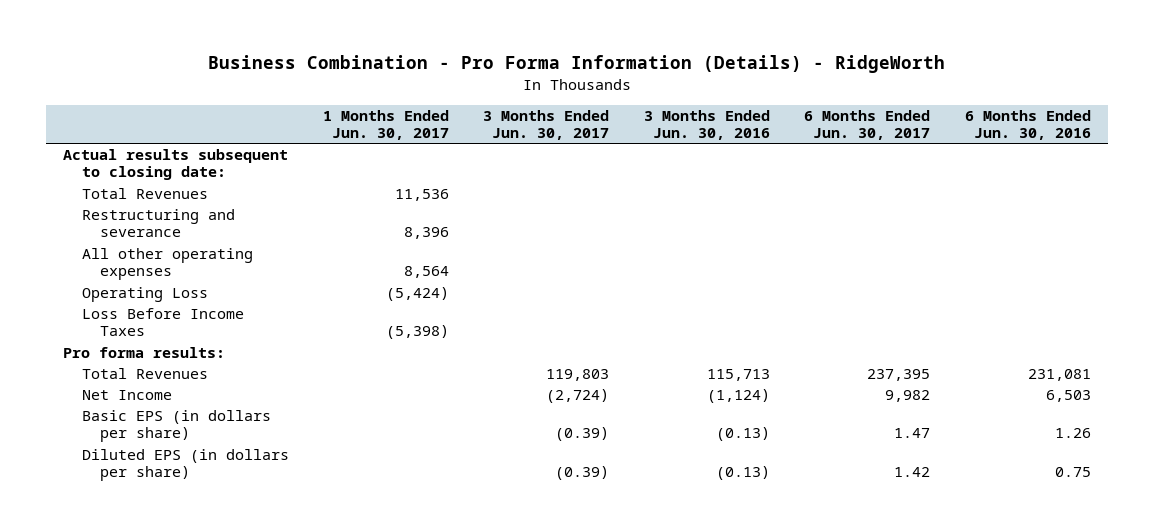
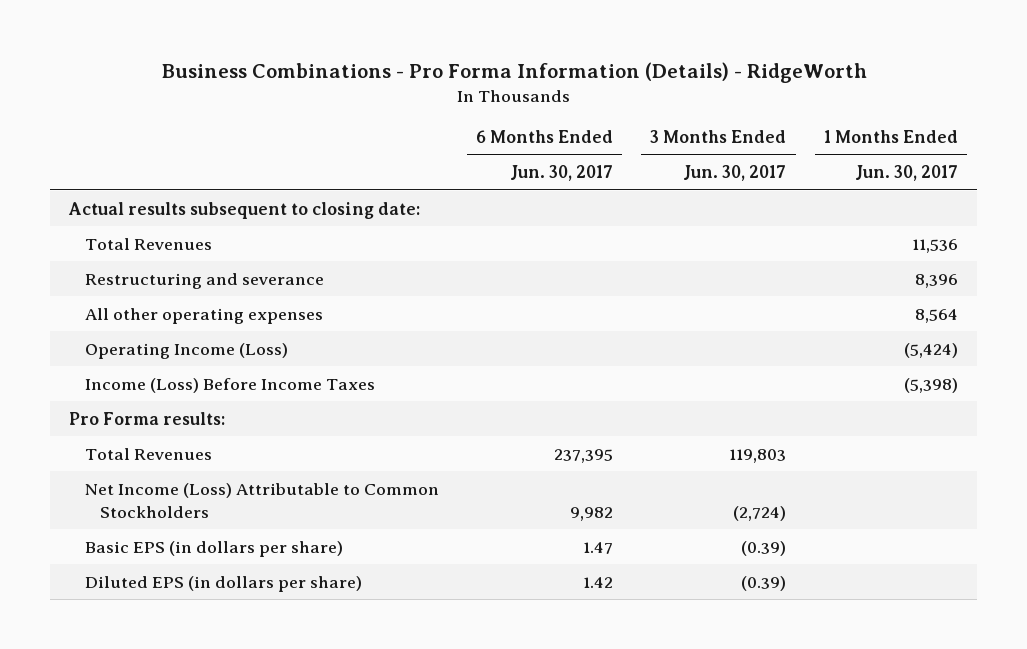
[207,55,945,74] Business Combination - Pro Forma Information (Details) - RidgeWorth -> [161,61,867,83] Business Combinations - Pro Forma Information (Details) - RidgeWorth
[643,109,770,141] 3 Months Ended Jun. 30, 2016 -> none
[964,109,1091,141] 6 Months Ended Jun. 30, 2016 -> none
[81,286,208,302] Operating Loss -> [84,342,288,359] Operating Income (Loss)
[81,307,244,337] Loss Before Income Taxes -> [84,377,375,393] Income (Loss) Before Income Taxes
[63,346,226,358] Pro forma results: -> [69,411,226,425] Pro Forma results:
[81,389,172,400] Net Income -> [84,482,439,518] Net Income (Loss) Attributable to Common Stockholders

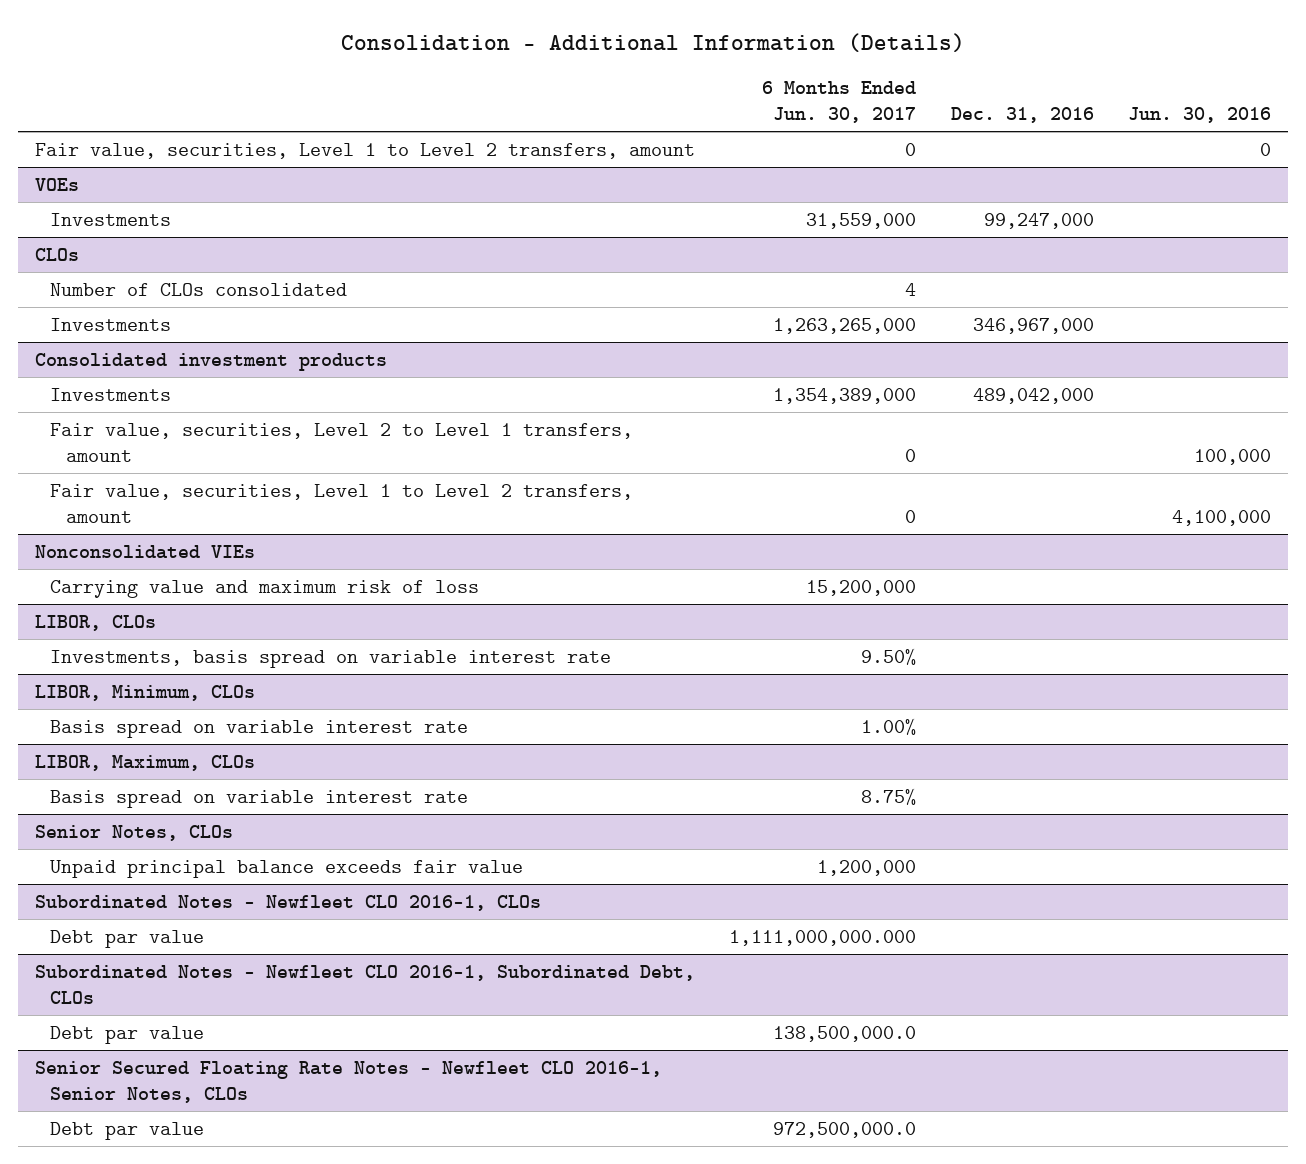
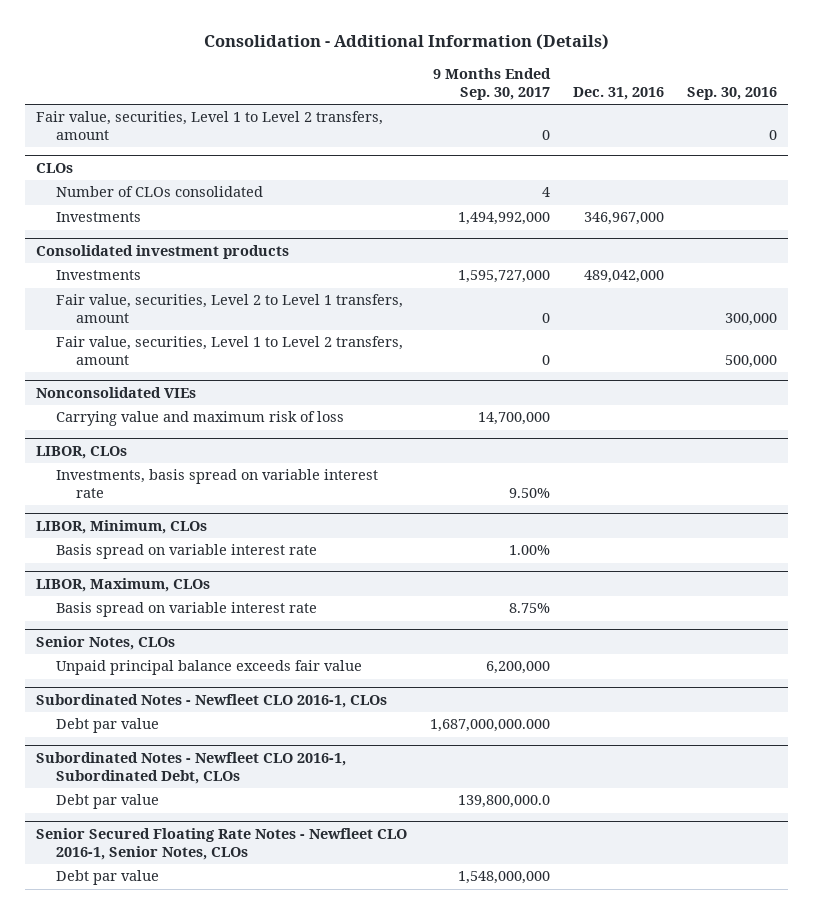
[762,80,917,123] 6 Months Ended Jun. 30, 2017 -> none
[1127,106,1271,123] Jun. 30, 2016 -> none
none -> [433,68,552,100] 9 Months Ended Sep. 30, 2017
none -> [686,86,777,100] Sep. 30, 2016
[34,177,79,191] VOEs -> none
[50,212,172,226] Investments -> none

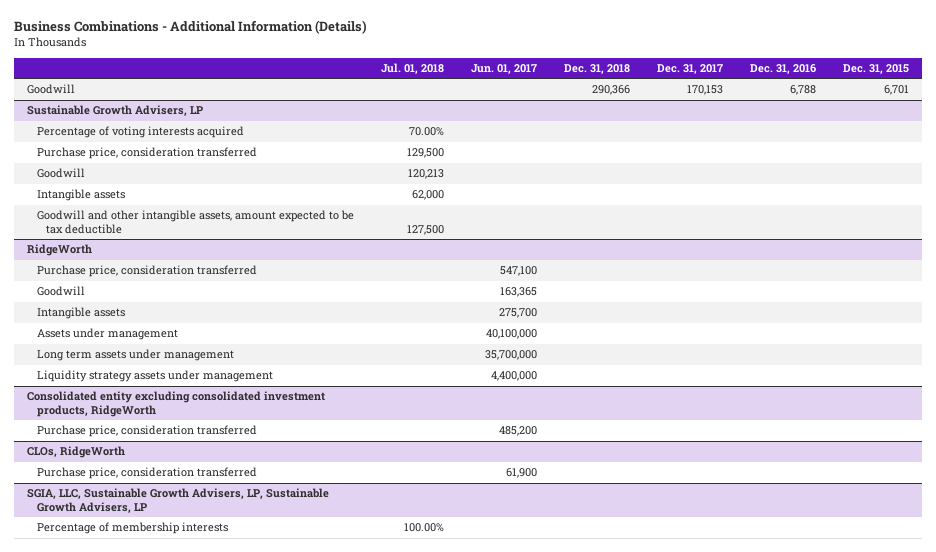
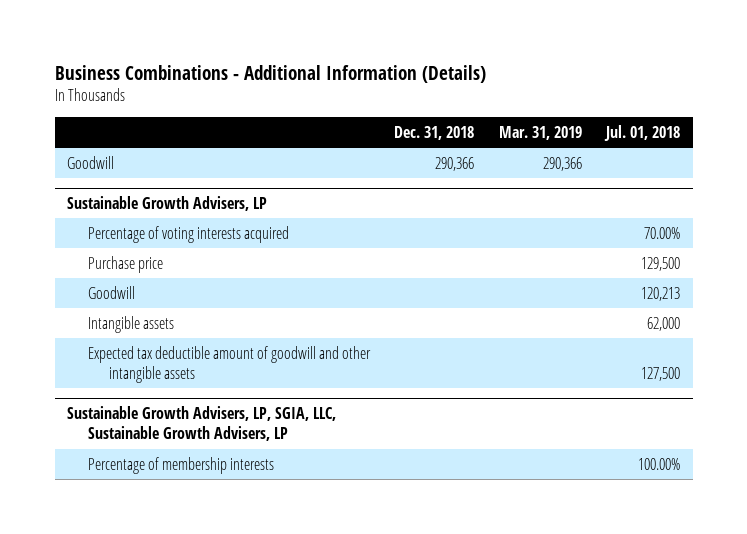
[470,63,537,74] Jun. 01, 2017 -> none
[656,63,723,74] Dec. 31, 2017 -> none
[749,63,816,74] Dec. 31, 2016 -> none
[842,63,909,74] Dec. 31, 2015 -> none
none -> [498,125,582,140] Mar. 31, 2019
[36,147,257,160] Purchase price, consideration transferred -> [88,255,164,273] Purchase price
[27,244,93,257] RidgeWorth -> none
[36,265,257,278] Purchase price, consideration transferred -> none
[36,286,85,297] Goodwill -> none
[36,307,125,320] Intangible assets -> none
[36,328,178,341] Assets under management -> none
[36,349,234,362] Long term assets under management -> none
[36,370,273,383] Liquidity strategy assets under management -> none
[27,391,326,417] Consolidated entity excluding consolidated investment products, RidgeWorth -> none
[36,425,257,438] Purchase price, consideration transferred -> none
[27,446,126,459] CLOs, RidgeWorth -> none
[36,467,257,480] Purchase price, consideration transferred -> none
[36,210,354,234] Goodwill and other intangible assets, amount expected to be tax deductible -> [88,345,372,384] Expected tax deductible amount of goodwill and other intangible assets
[27,488,330,513] SGIA, LLC, Sustainable Growth Advisers, LP, Sustainable Growth Advisers, LP -> [66,405,336,442] Sustainable Growth Advisers, LP, SGIA, LLC, Sustainable Growth Advisers, LP

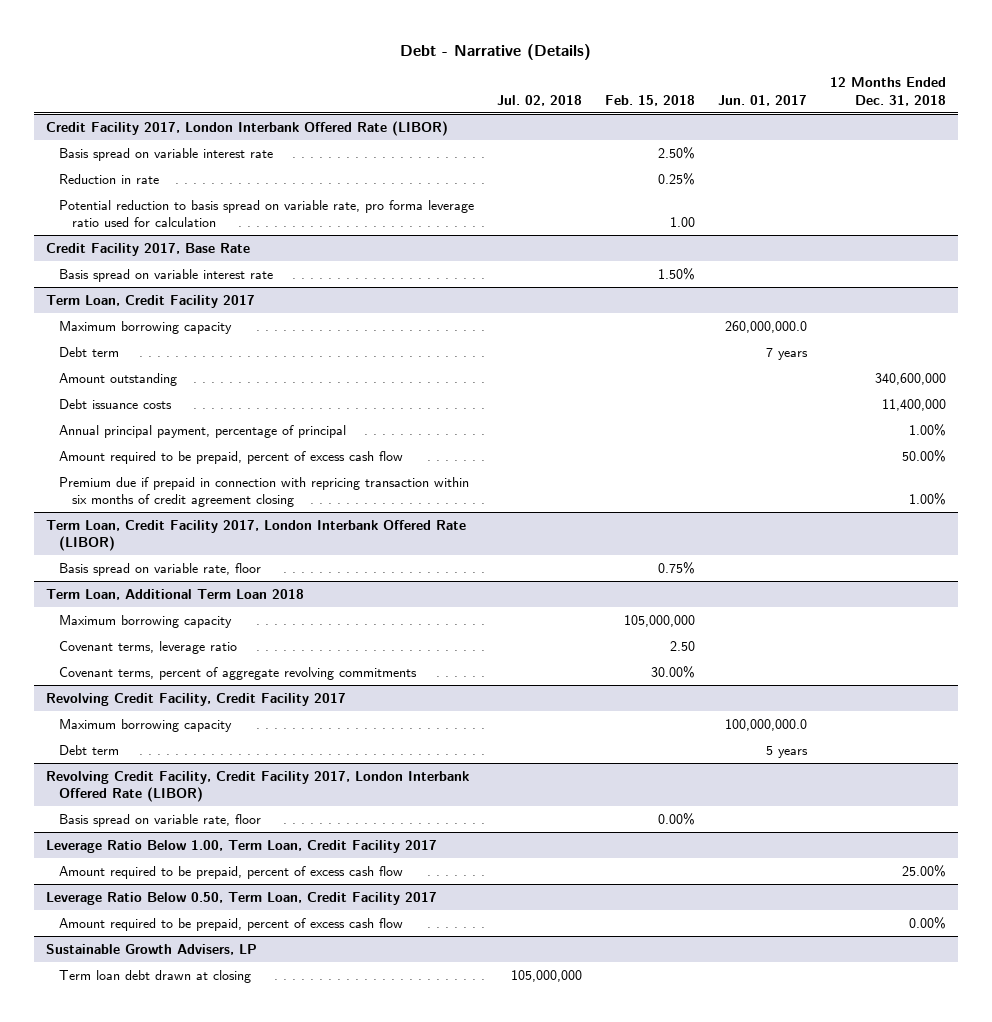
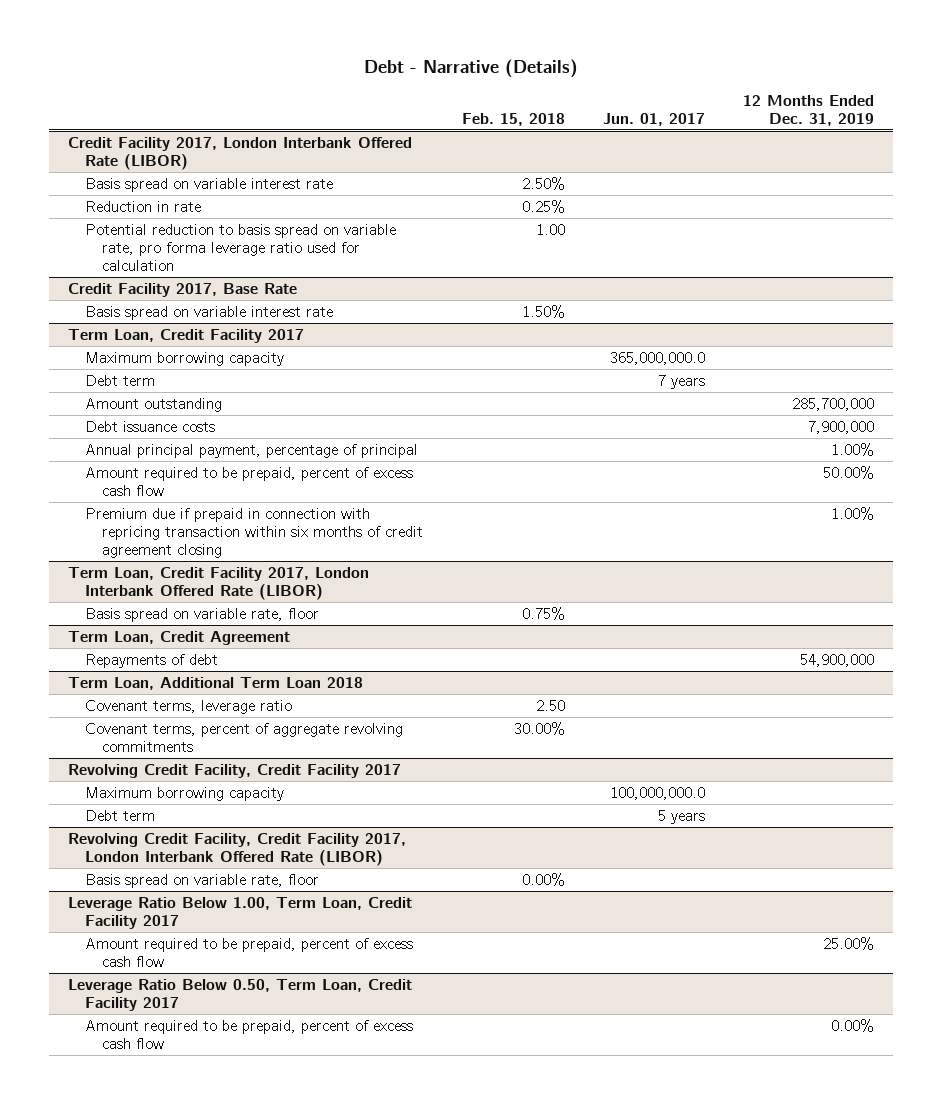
[496,94,582,106] Jul. 02, 2018 -> none
[830,77,947,106] 12 Months Ended Dec. 31, 2018 -> none
none -> [743,94,875,126] 12 Months Ended Dec. 31, 2019
[725,320,808,333] 260,000,000.0 -> [609,351,705,365] 365,000,000.0
none -> [68,630,291,645] Term Loan, Credit Agreement
none -> [85,653,219,668] Repayments of debt
[58,614,232,628] Maximum borrowing capacity -> none
[45,943,257,955] Sustainable Growth Advisers, LP -> none
[58,969,251,983] Term loan debt drawn at closing -> none

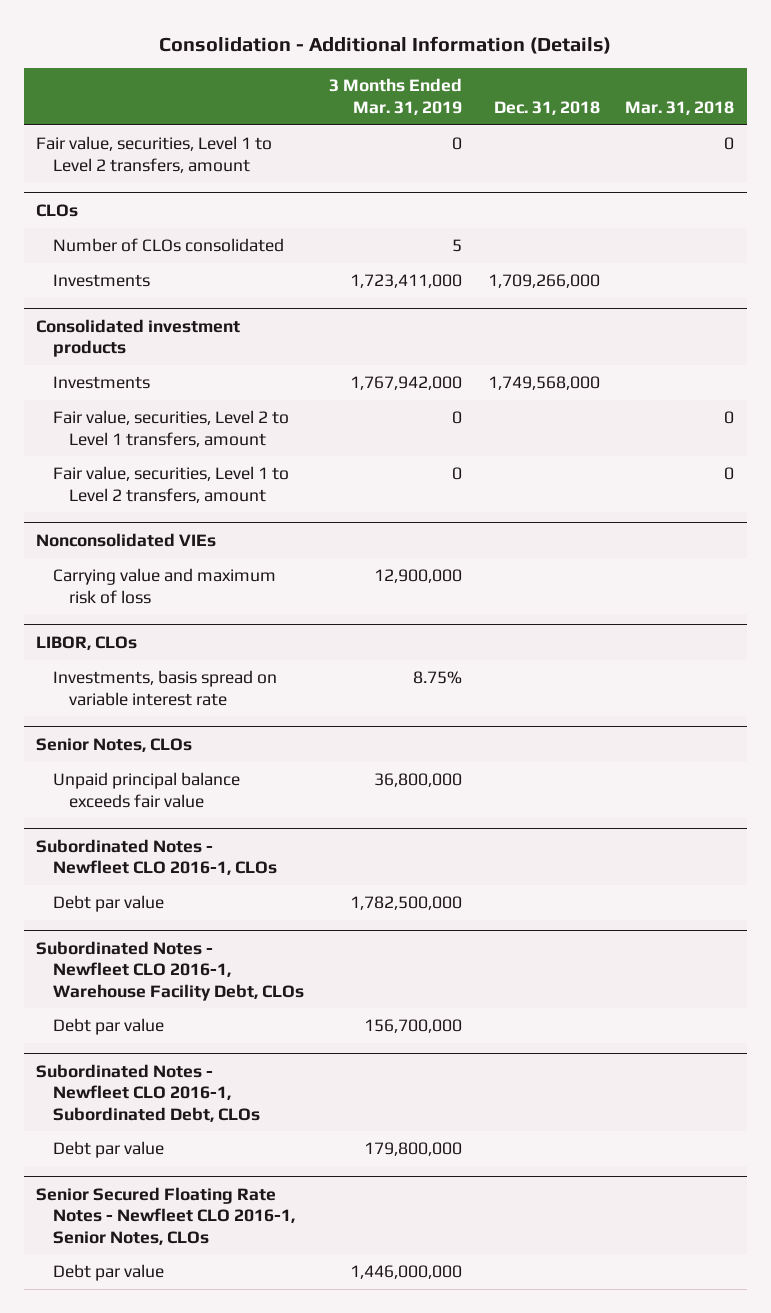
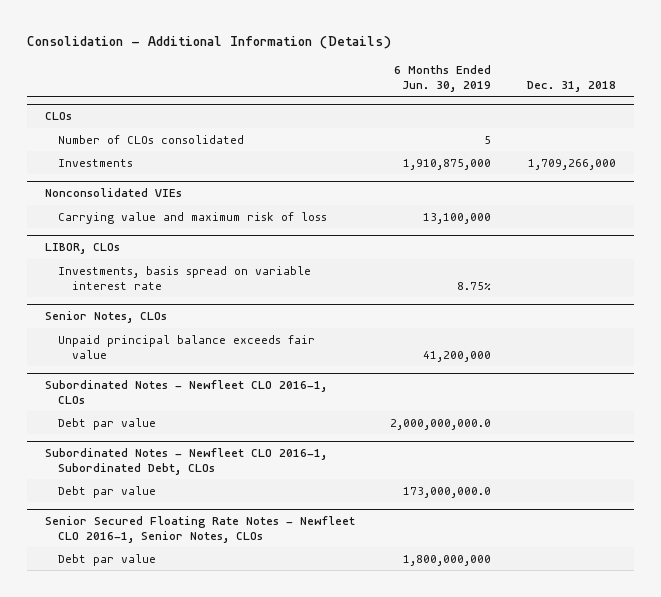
[329,78,463,115] 3 Months Ended Mar. 31, 2019 -> none
[625,100,735,115] Mar. 31, 2018 -> none
none -> [394,64,492,92] 6 Months Ended Jun. 30, 2019
[36,136,273,173] Fair value, securities, Level 1 to Level 2 transfers, amount -> none
[36,318,241,358] Consolidated investment products -> none
[52,376,150,390] Investments -> none
[52,410,289,447] Fair value, securities, Level 2 to Level 1 transfers, amount -> none
[52,466,289,503] Fair value, securities, Level 1 to Level 2 transfers, amount -> none
[36,940,304,1001] Subordinated Notes - Newfleet CLO 2016-1, Warehouse Facility Debt, CLOs -> none
[52,1018,164,1036] Debt par value -> none

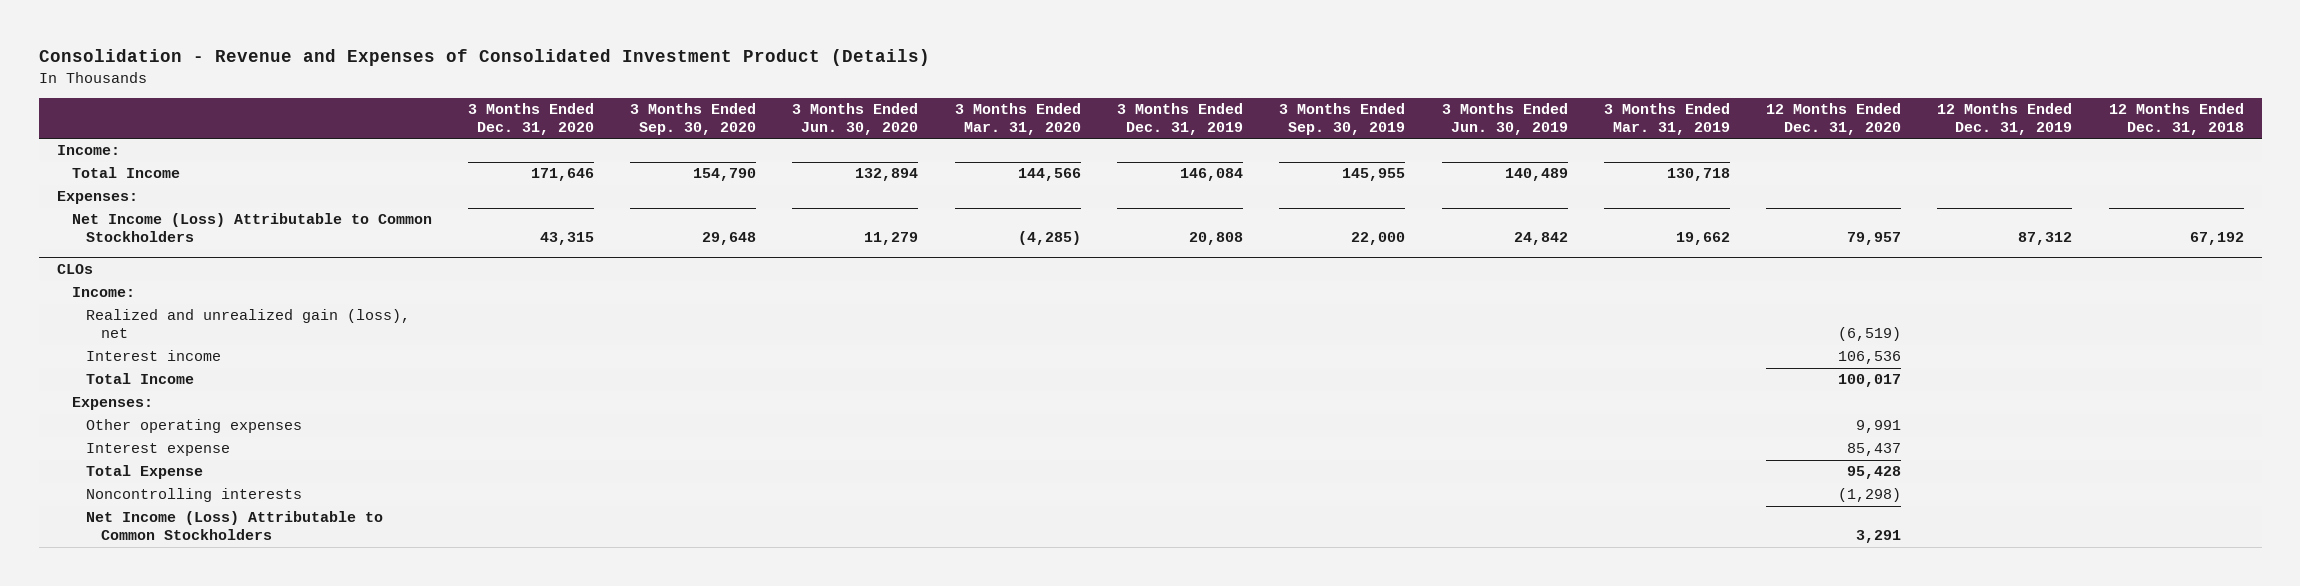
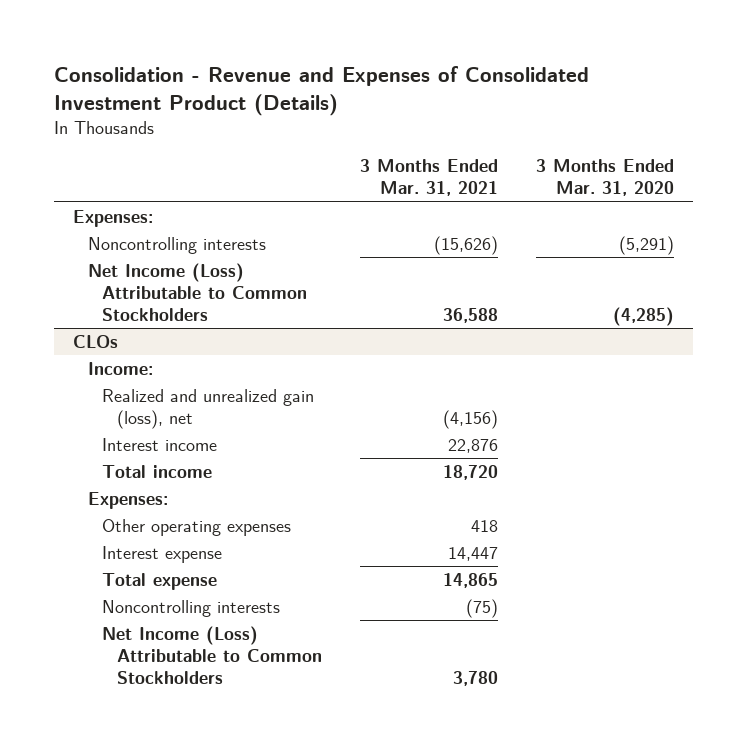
[467,103,594,135] 3 Months Ended Dec. 31, 2020 -> none
[630,103,757,135] 3 Months Ended Sep. 30, 2020 -> none
[792,103,919,135] 3 Months Ended Jun. 30, 2020 -> none
[1117,103,1244,135] 3 Months Ended Dec. 31, 2019 -> none
[1279,103,1406,135] 3 Months Ended Sep. 30, 2019 -> none
[1441,103,1568,135] 3 Months Ended Jun. 30, 2019 -> none
[1603,103,1730,135] 3 Months Ended Mar. 31, 2019 -> none
[1766,103,1902,135] 12 Months Ended Dec. 31, 2020 -> none
[1937,103,2073,135] 12 Months Ended Dec. 31, 2019 -> none
[2108,103,2244,135] 12 Months Ended Dec. 31, 2018 -> none
none -> [359,159,498,197] 3 Months Ended Mar. 31, 2021
[56,145,120,156] Income: -> none
[71,167,180,179] Total Income -> none
none -> [87,236,266,254] Noncontrolling interests
[86,373,195,385] Total Income -> [102,464,213,478] Total income
[86,465,204,480] Total Expense -> [102,572,218,590] Total expense

